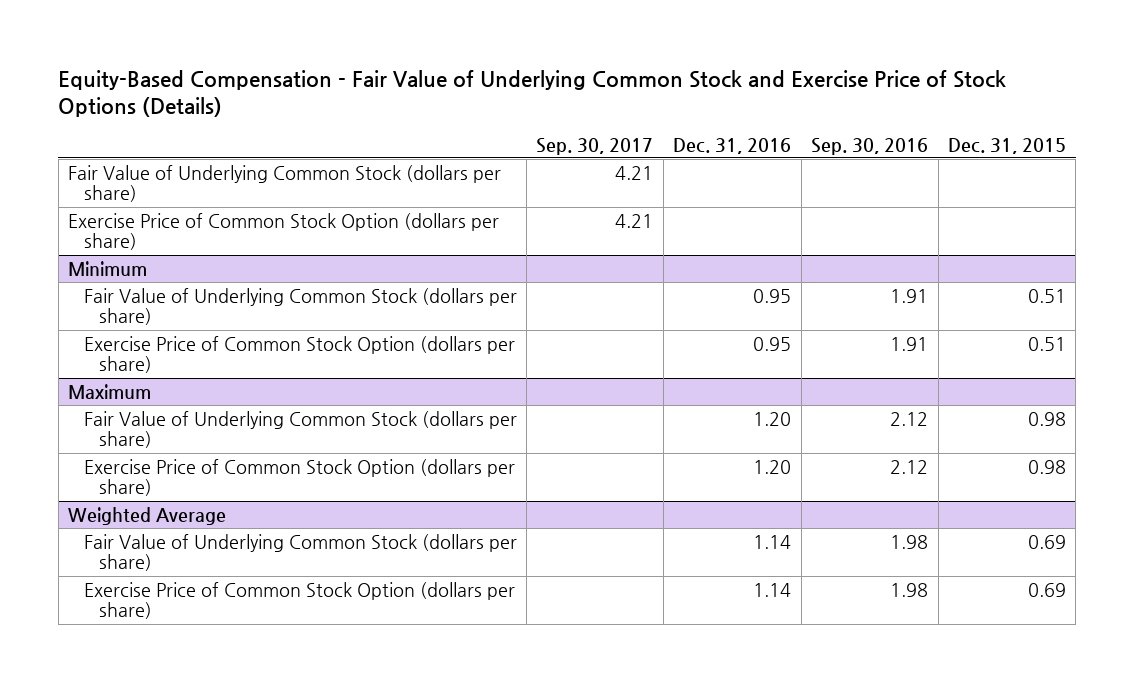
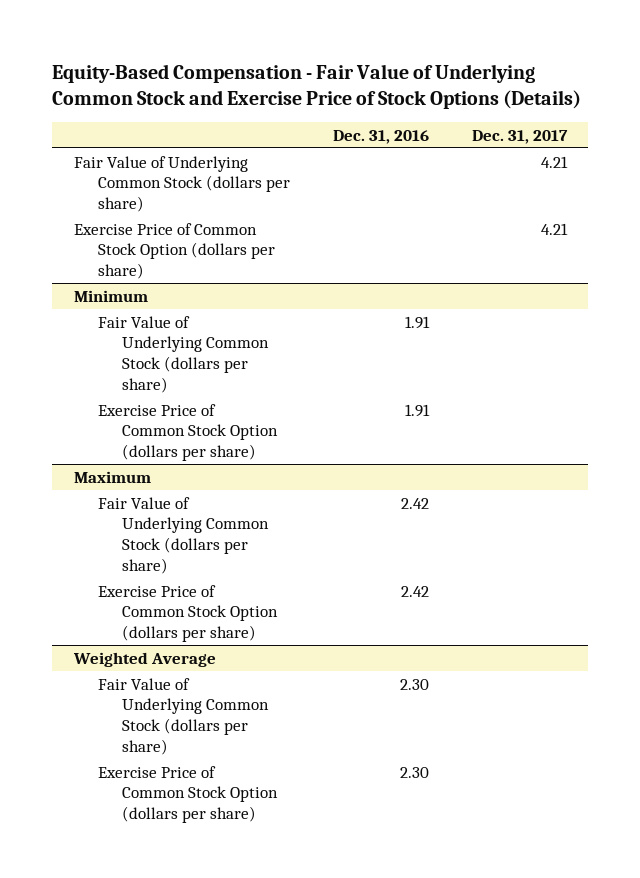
[536,137,654,155] Sep. 30, 2017 -> none
[811,137,929,155] Sep. 30, 2016 -> none
[947,137,1066,154] Dec. 31, 2015 -> none
none -> [471,129,568,144] Dec. 31, 2017
[753,288,792,303] 0.95 -> [404,315,430,329] 1.91
[753,336,792,351] 0.95 -> [404,403,430,417] 1.91
[753,411,792,426] 1.20 -> [400,497,429,509] 2.42
[753,459,792,474] 1.20 -> [400,585,429,597] 2.42
[753,534,792,549] 1.14 -> [399,678,429,690] 2.30
[753,582,792,597] 1.14 -> [399,766,429,778] 2.30

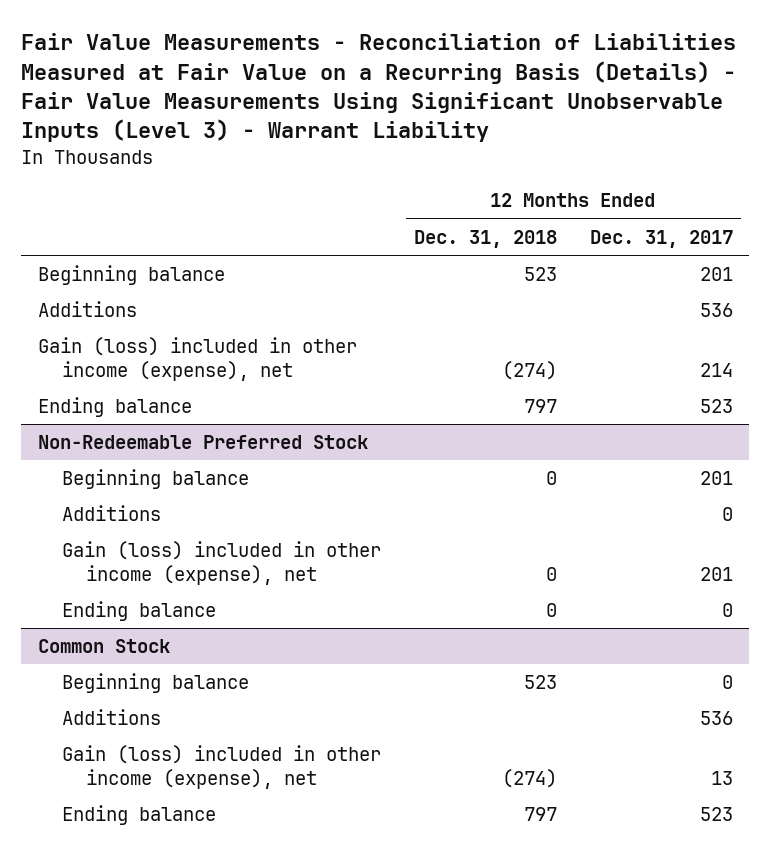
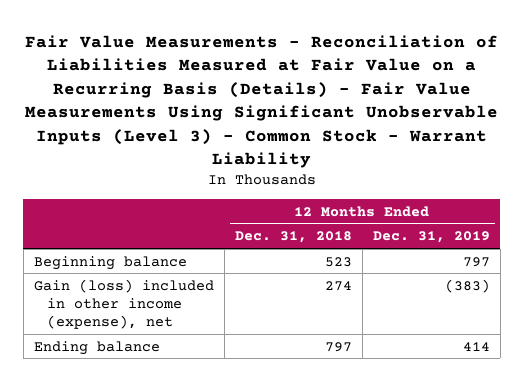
[21,33,737,143] Fair Value Measurements - Reconciliation of Liabilities Measured at Fair Value on a Recurring Basis (Details) - Fair Value Measurements Using Significant Unobservable Inputs (Level 3) - Warrant Liability -> [24,34,498,169] Fair Value Measurements - Reconciliation of Liabilities Measured at Fair Value on a Recurring Basis (Details) - Fair Value Measurements Using Significant Unobservable Inputs (Level 3) - Common Stock - Warrant Liability
[589,229,733,248] Dec. 31, 2017 -> none
none -> [372,231,490,244] Dec. 31, 2019
[37,301,137,318] Additions -> none
[37,397,192,418] Ending balance -> none
[37,435,368,450] Non-Redeemable Preferred Stock -> none
[61,469,249,490] Beginning balance -> none
[61,505,161,522] Additions -> none
[61,541,381,585] Gain (loss) included in other income (expense), net -> none
[61,601,216,622] Ending balance -> none
[37,639,170,654] Common Stock -> none
[61,673,249,694] Beginning balance -> none
[61,709,161,726] Additions -> none
[61,745,381,789] Gain (loss) included in other income (expense), net -> none
[501,360,557,380] (274) -> [324,280,352,291] 274

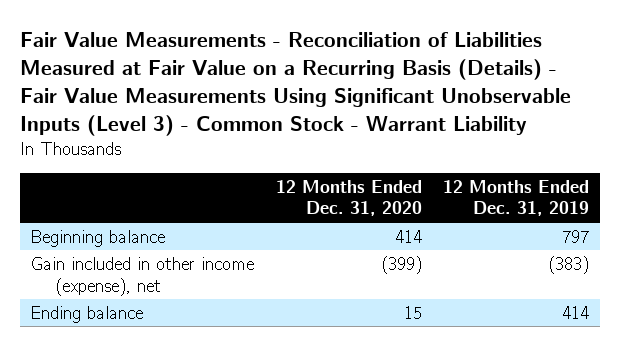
[234,231,352,244] Dec. 31, 2018 -> none
none -> [275,179,422,217] 12 Months Ended Dec. 31, 2020
[33,278,214,329] Gain (loss) included in other income (expense), net -> [30,256,255,296] Gain included in other income (expense), net

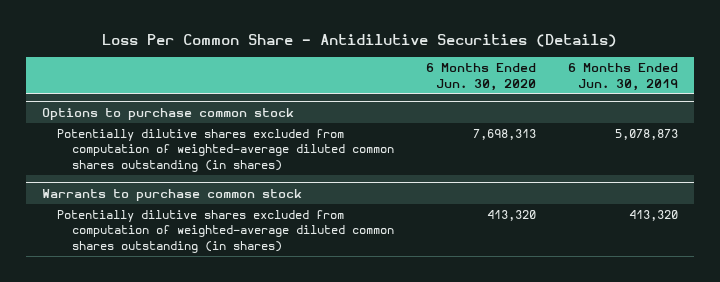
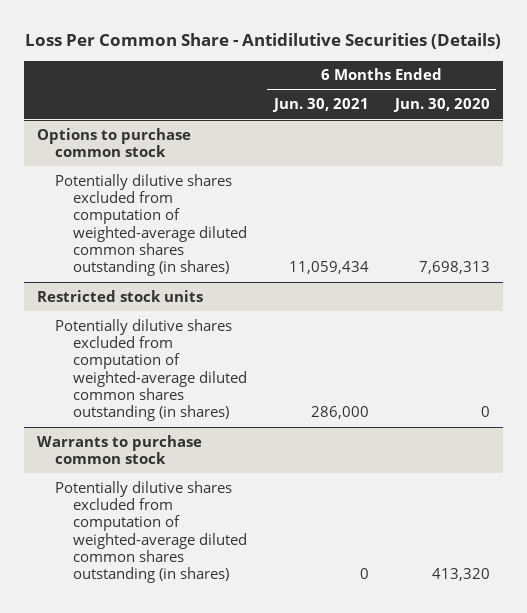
[567,63,678,91] 6 Months Ended Jun. 30, 2019 -> none
none -> [271,98,369,113] Jun. 30, 2021
none -> [36,289,203,302] Restricted stock units
none -> [55,318,248,422] Potentially dilutive shares excluded from computation of weighted-average diluted common shares outstanding (in shares)

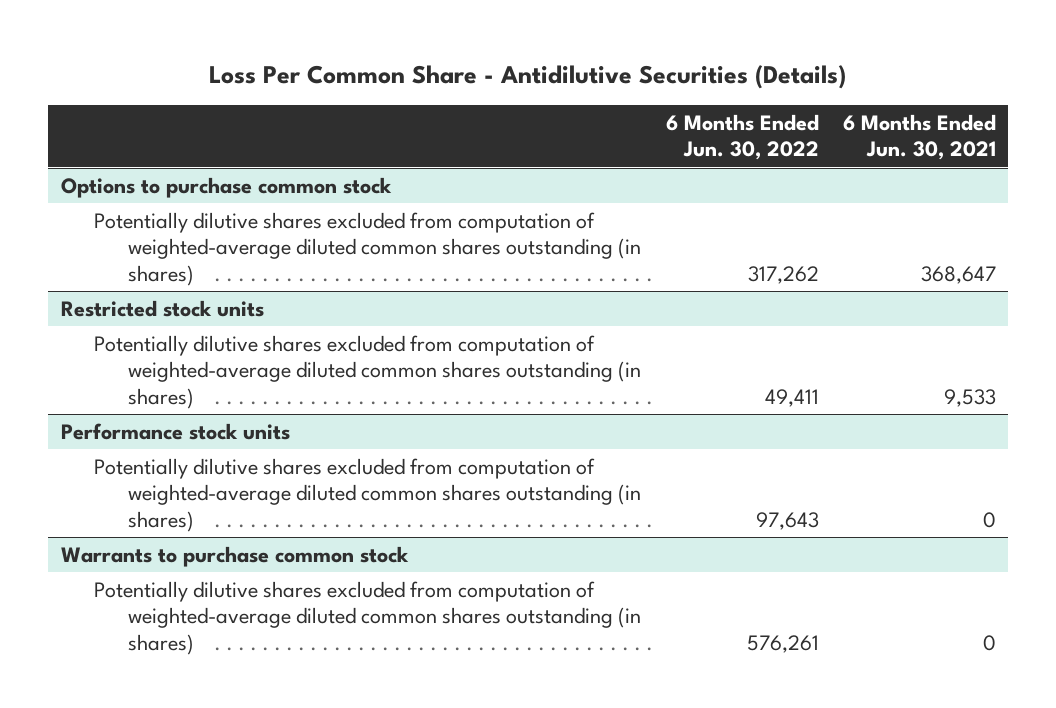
[392,98,490,113] Jun. 30, 2020 -> none
none -> [665,113,819,161] 6 Months Ended Jun. 30, 2022
[288,261,369,275] 11,059,434 -> [920,265,996,284] 368,647
[310,406,369,420] 286,000 -> [943,388,996,407] 9,533
none -> [60,422,290,440] Performance stock units
none -> [94,457,642,532] Potentially dilutive shares excluded from computation of weighted-average diluted common shares outstanding (in shares)

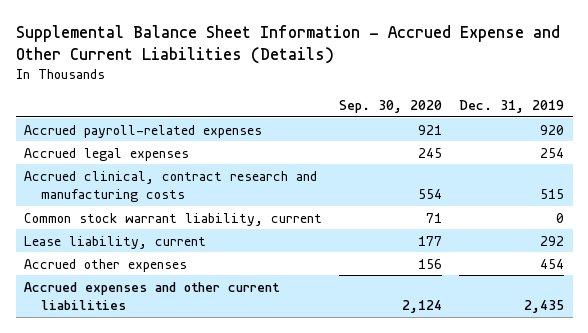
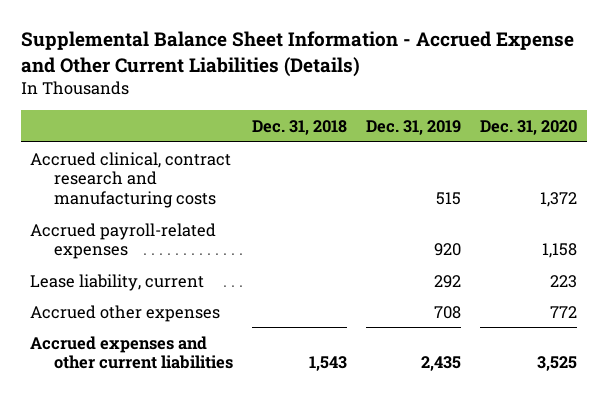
[339,99,443,113] Sep. 30, 2020 -> none
none -> [252,119,348,135] Dec. 31, 2018
none -> [480,119,578,135] Dec. 31, 2020
[24,147,190,161] Accrued legal expenses -> none
[24,212,323,226] Common stock warrant liability, current -> none
[24,124,263,138] Accrued payroll-related expenses -> [30,222,217,260] Accrued payroll-related expenses
[540,258,565,269] 454 -> [434,305,462,319] 708

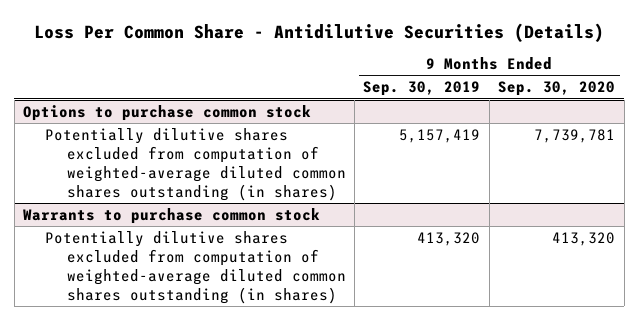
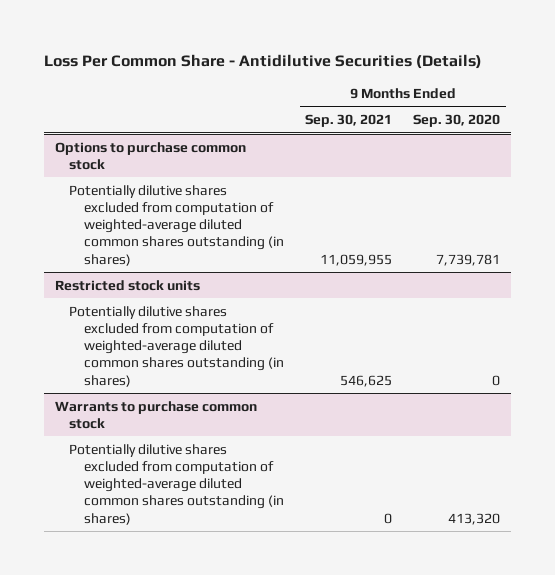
[363,81,481,97] Sep. 30, 2019 -> none
none -> [305,114,393,128] Sep. 30, 2021
none -> [54,279,200,291] Restricted stock units
none -> [69,305,284,387] Potentially dilutive shares excluded from computation of weighted-average diluted common shares outstanding (in shares)

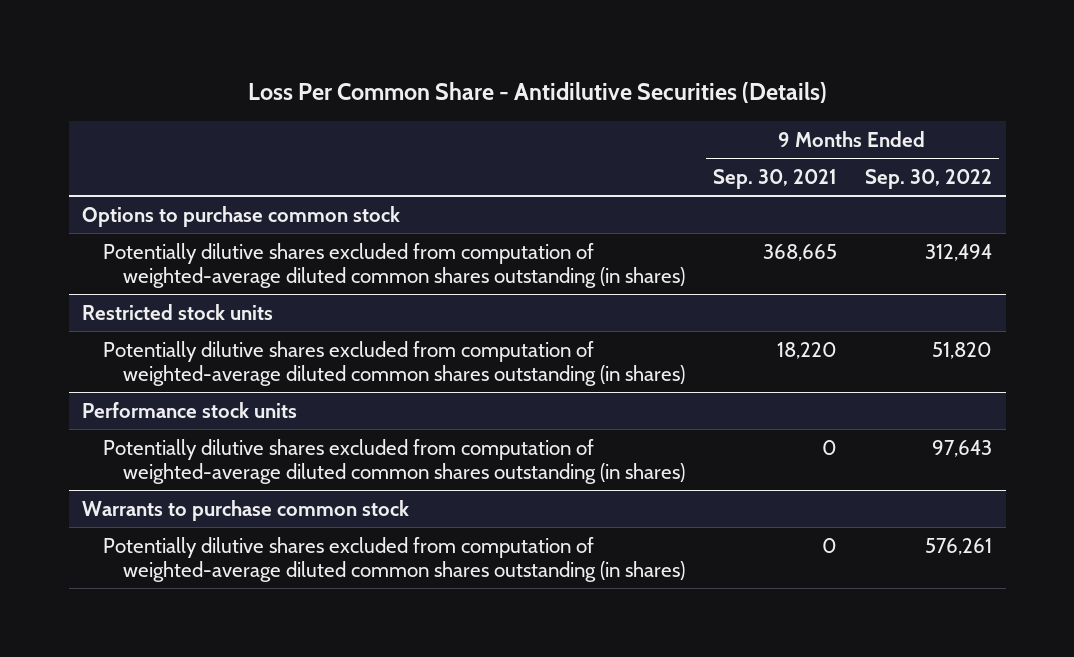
[413,114,501,128] Sep. 30, 2020 -> none
none -> [864,168,992,189] Sep. 30, 2022
[320,253,393,266] 11,059,955 -> [762,243,837,261] 368,665
[340,374,393,387] 546,625 -> [776,341,837,359] 18,220
none -> [82,401,298,418] Performance stock units
none -> [102,438,686,485] Potentially dilutive shares excluded from computation of weighted-average diluted common shares outstanding (in shares)

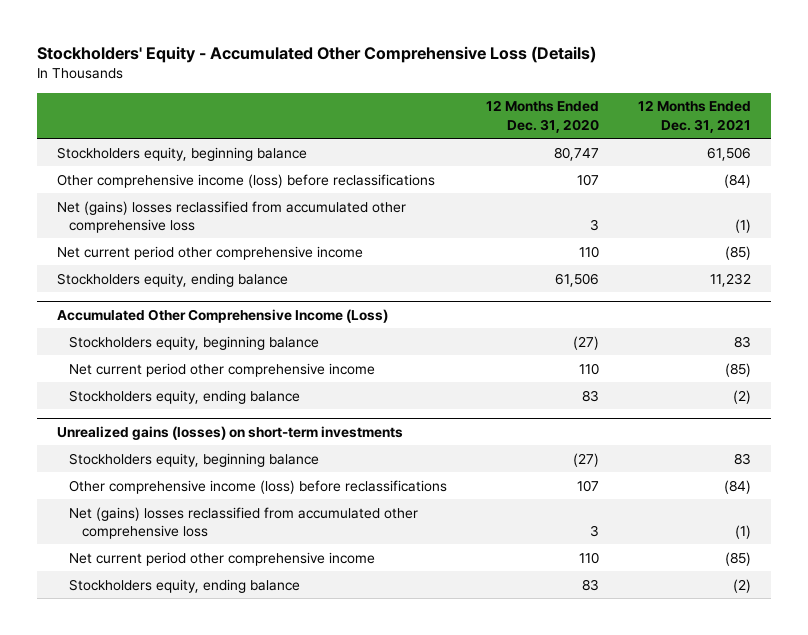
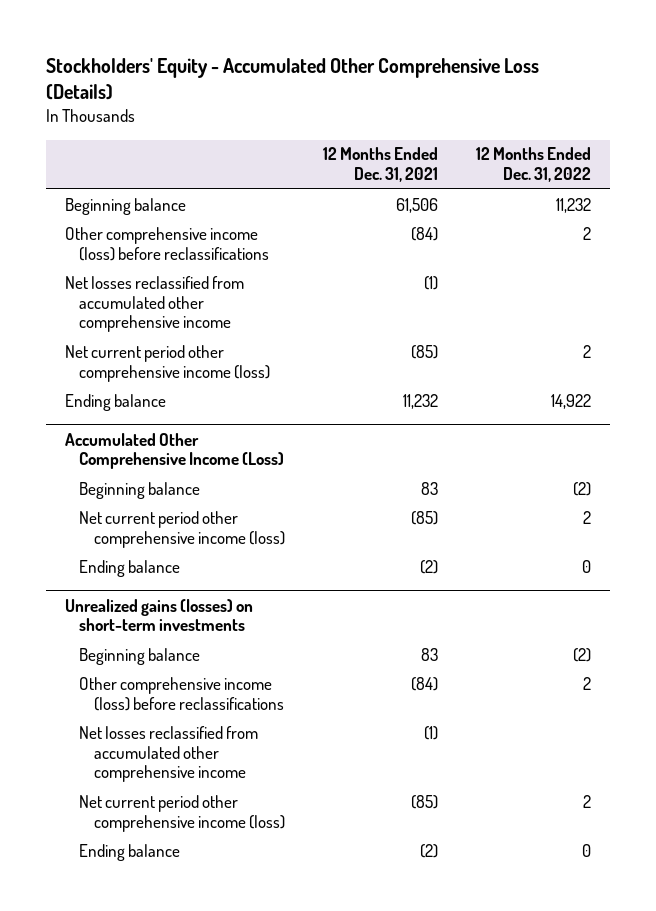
[486,100,600,133] 12 Months Ended Dec. 31, 2020 -> none
none -> [475,147,591,183] 12 Months Ended Dec. 31, 2022
[56,146,307,161] Stockholders equity, beginning balance -> [65,197,187,215] Beginning balance
[56,200,406,233] Net (gains) losses reclassified from accumulated other comprehensive loss -> [65,275,245,333] Net losses reclassified from accumulated other comprehensive income
[56,245,363,260] Net current period other comprehensive income -> [65,344,271,382] Net current period other comprehensive income (loss)
[56,272,288,287] Stockholders equity, ending balance -> [65,393,167,411] Ending balance
[69,335,320,350] Stockholders equity, beginning balance -> [79,481,201,499] Beginning balance
[69,362,376,377] Net current period other comprehensive income -> [79,510,285,548] Net current period other comprehensive income (loss)
[69,389,301,404] Stockholders equity, ending balance -> [79,559,181,577] Ending balance
[69,452,320,467] Stockholders equity, beginning balance -> [79,647,201,665] Beginning balance
[69,506,419,539] Net (gains) losses reclassified from accumulated other comprehensive loss -> [79,725,259,783] Net losses reclassified from accumulated other comprehensive income
[69,551,376,566] Net current period other comprehensive income -> [79,794,285,832] Net current period other comprehensive income (loss)
[69,578,301,593] Stockholders equity, ending balance -> [79,843,181,861] Ending balance

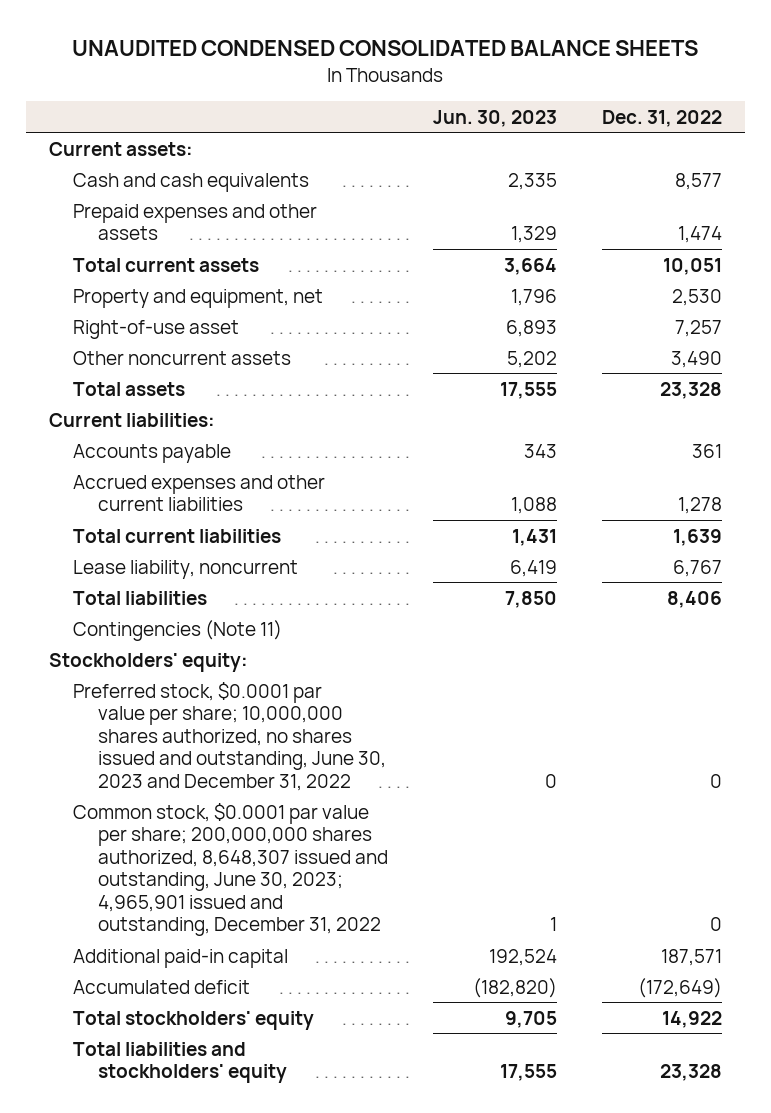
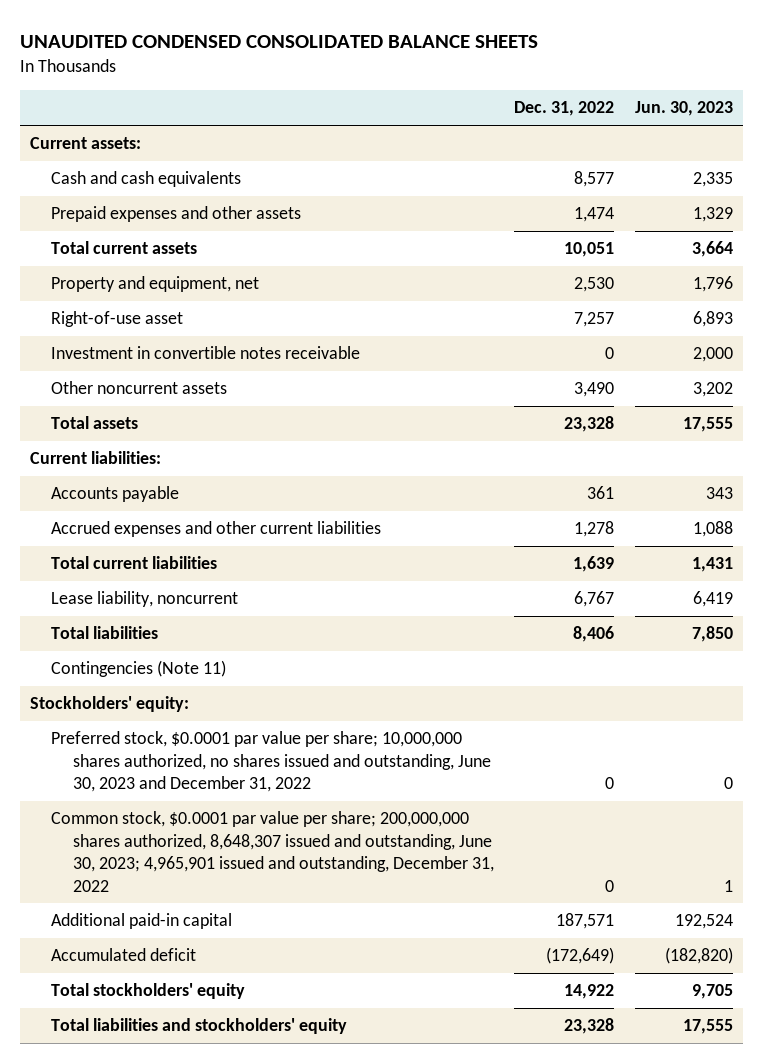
none -> [51,346,361,360] Investment in convertible notes receivable
[506,350,557,368] 5,202 -> [692,382,733,398] 3,202

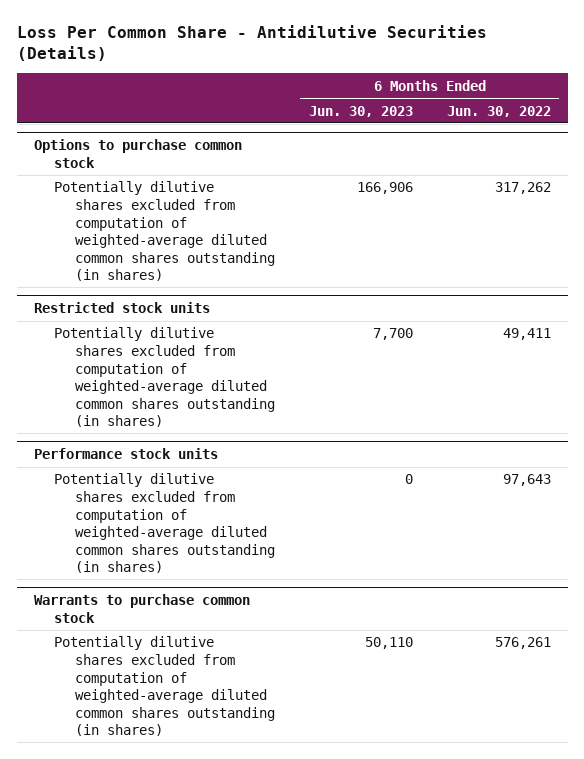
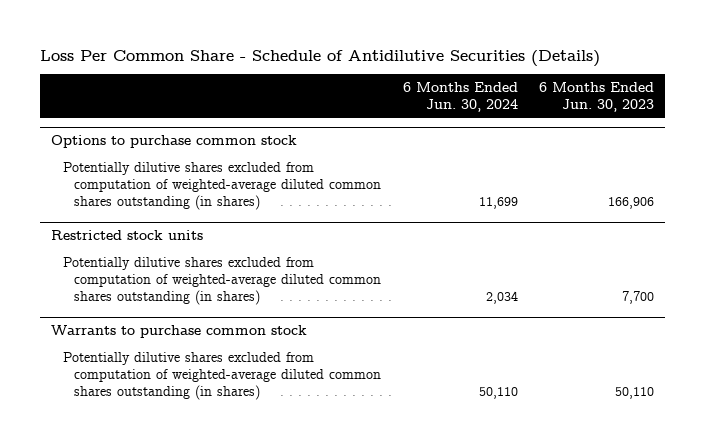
[16,25,487,62] Loss Per Common Share - Antidilutive Securities (Details) -> [40,49,601,67] Loss Per Common Share - Schedule of Antidilutive Securities (Details)
[446,105,551,117] Jun. 30, 2022 -> none
none -> [402,82,518,113] 6 Months Ended Jun. 30, 2024
[33,448,218,460] Performance stock units -> none
[54,473,275,574] Potentially dilutive shares excluded from computation of weighted-average diluted common shares outstanding (in shares) -> none

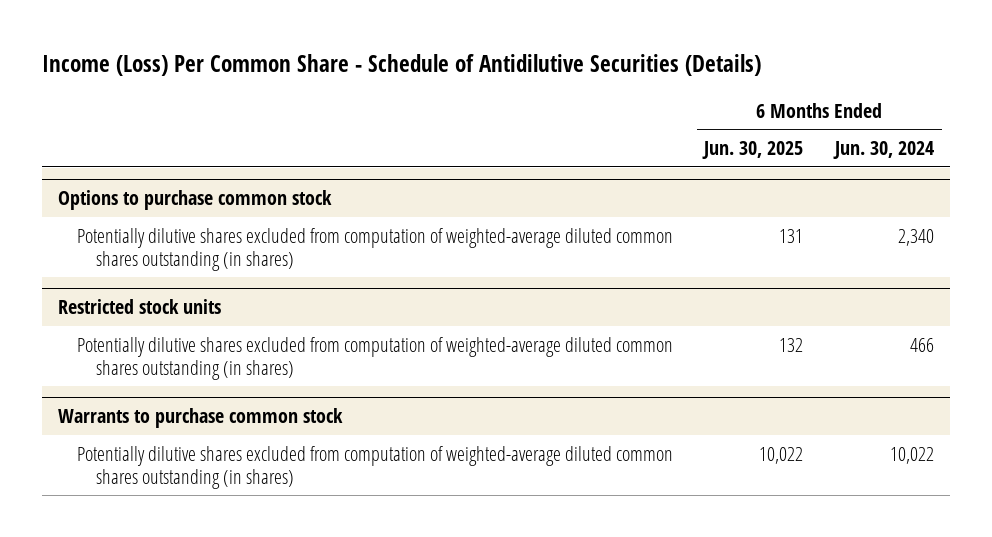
[40,49,601,67] Loss Per Common Share - Schedule of Antidilutive Securities (Details) -> [42,54,762,77] Income (Loss) Per Common Share - Schedule of Antidilutive Securities (Details)
[539,82,655,113] 6 Months Ended Jun. 30, 2023 -> none
none -> [702,140,804,159] Jun. 30, 2025
[478,196,518,209] 11,699 -> [897,228,934,246] 2,340
[485,290,518,304] 2,034 -> [909,337,934,352] 466
[478,386,518,399] 50,110 -> [889,446,934,464] 10,022

